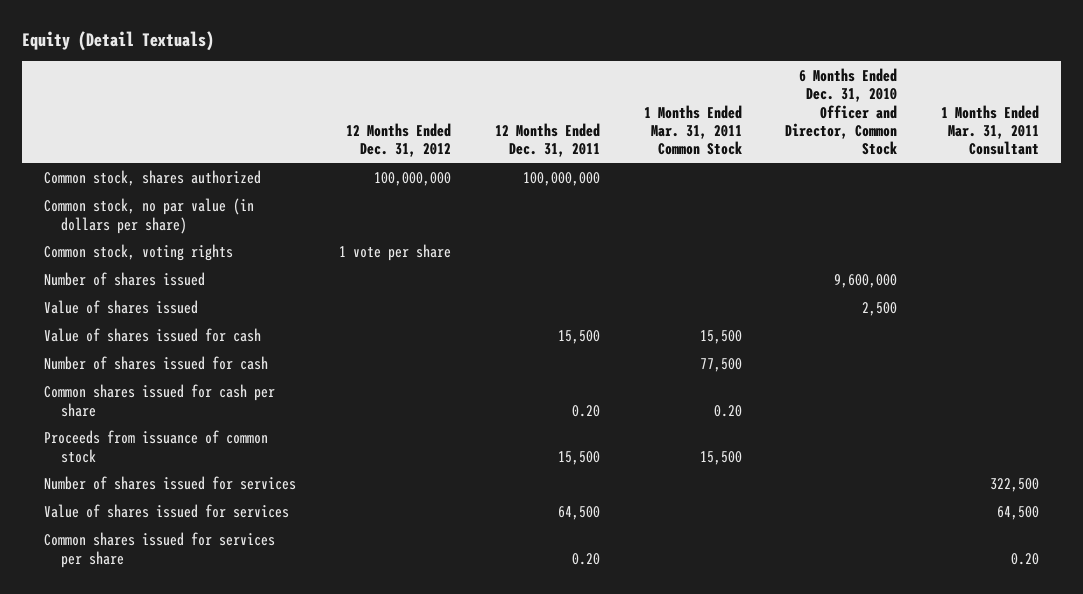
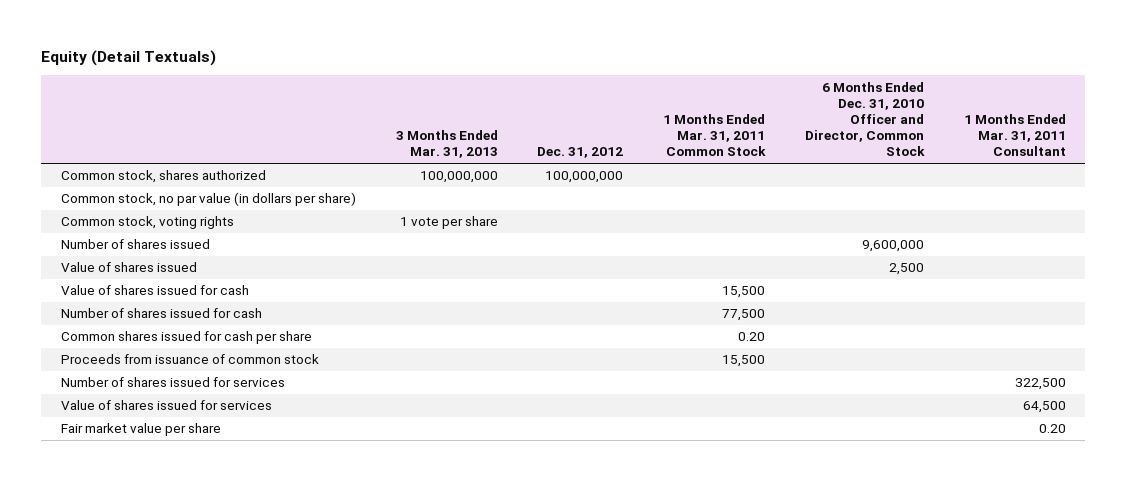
[346,122,452,158] 12 Months Ended Dec. 31, 2012 -> none
[494,122,600,158] 12 Months Ended Dec. 31, 2011 -> none
none -> [395,130,498,159] 3 Months Ended Mar. 31, 2013
none -> [537,147,624,159] Dec. 31, 2012
[43,532,275,568] Common shares issued for services per share -> none
none -> [60,423,221,437] Fair market value per share

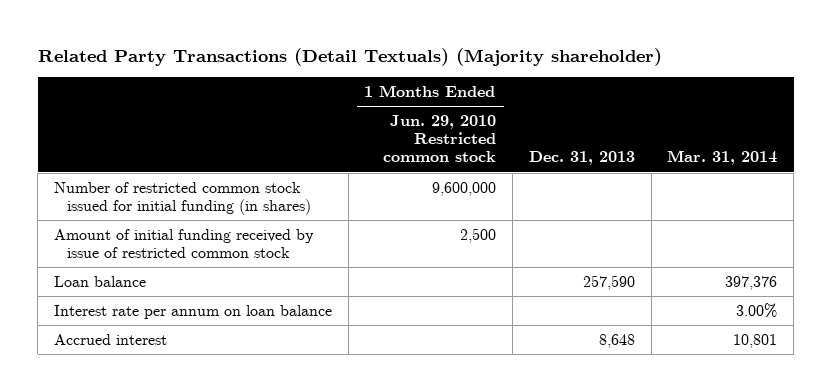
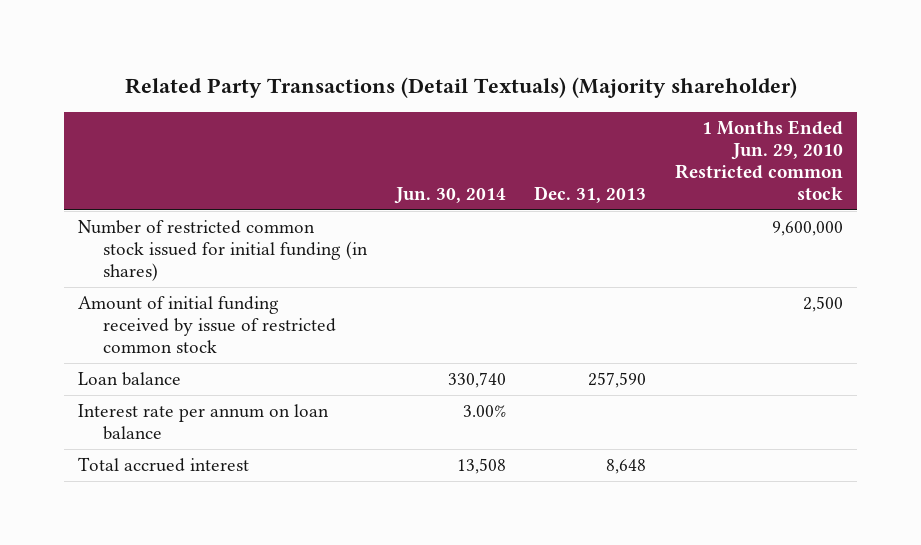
[667,150,778,166] Mar. 31, 2014 -> none
none -> [393,187,506,205] Jun. 30, 2014
[54,333,168,345] Accrued interest -> [78,456,250,472] Total accrued interest

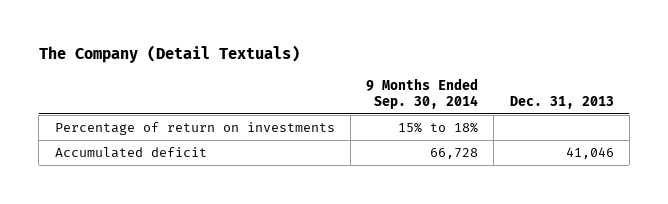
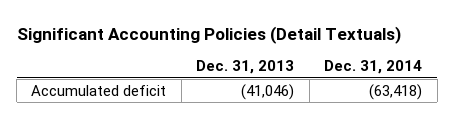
[38,45,300,64] The Company (Detail Textuals) -> [16,25,401,44] Significant Accounting Policies (Detail Textuals)
[366,77,479,109] 9 Months Ended Sep. 30, 2014 -> none
none -> [324,60,423,75] Dec. 31, 2014
[54,122,335,136] Percentage of return on investments -> none
[565,147,614,160] 41,046 -> [241,83,295,100] (41,046)

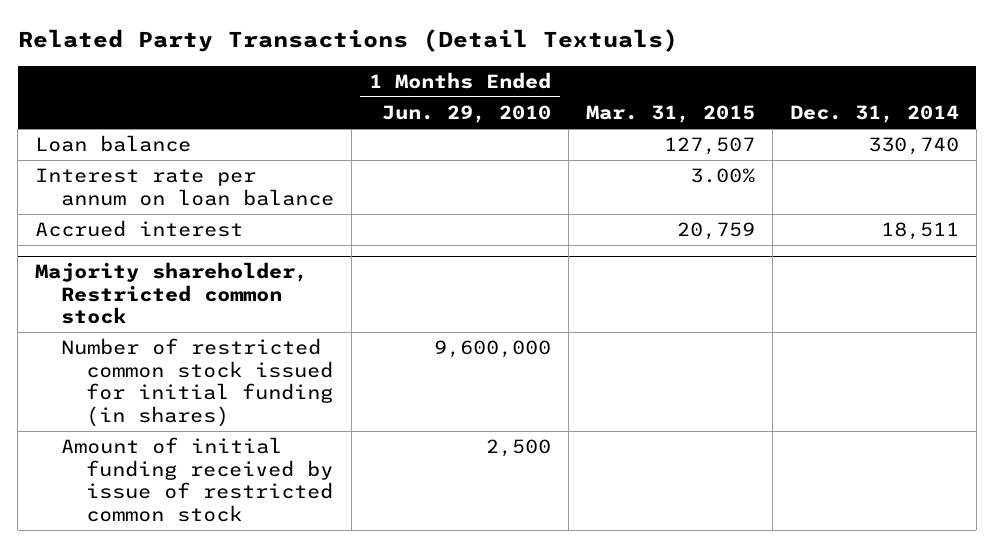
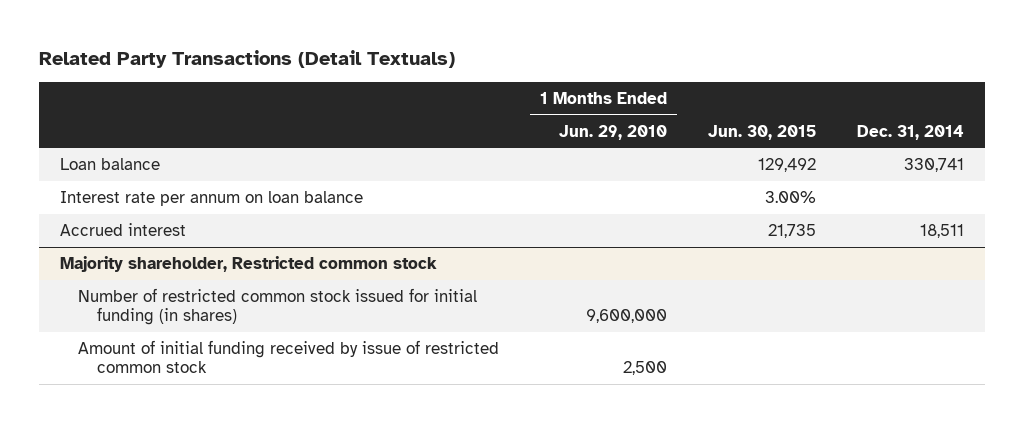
[585,105,755,124] Mar. 31, 2015 -> none
none -> [708,124,817,140] Jun. 30, 2015
[867,137,959,156] 330,740 -> [904,158,965,173] 330,741

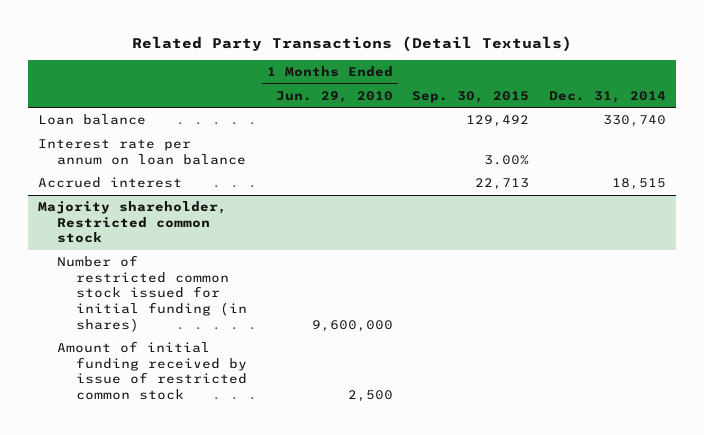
[708,124,817,140] Jun. 30, 2015 -> none
none -> [412,90,530,103] Sep. 30, 2015
[904,158,965,173] 330,741 -> [603,115,667,128] 330,740
[920,224,965,239] 18,511 -> [612,178,667,191] 18,515

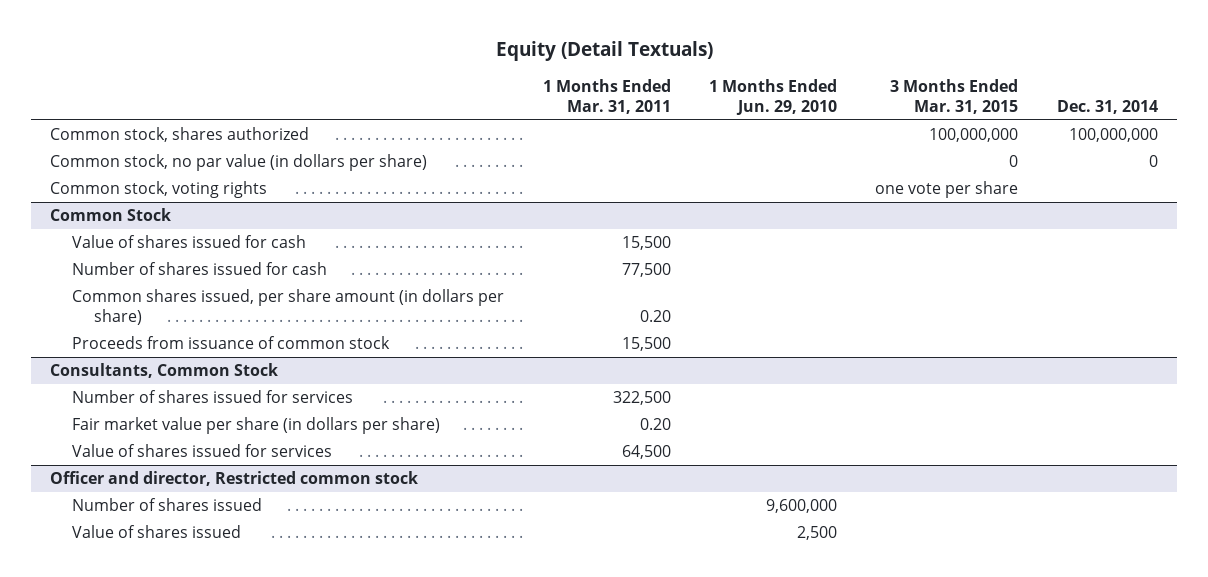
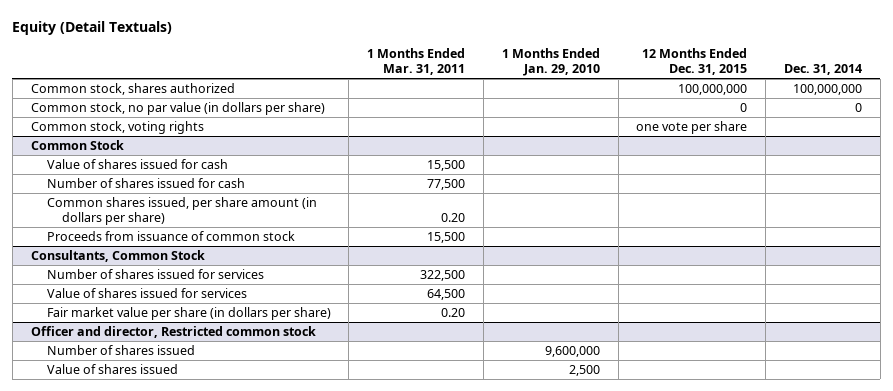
[709,78,838,115] 1 Months Ended Jun. 29, 2010 -> none
[890,78,1019,114] 3 Months Ended Mar. 31, 2015 -> none
none -> [501,48,600,77] 1 Months Ended Jan. 29, 2010
none -> [642,48,748,76] 12 Months Ended Dec. 31, 2015
[72,417,441,435] Fair market value per share (in dollars per share) -> [46,307,331,321] Fair market value per share (in dollars per share)

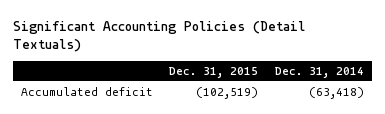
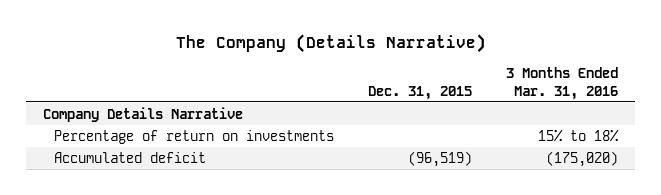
[12,21,305,53] Significant Accounting Policies (Detail Textuals) -> [175,33,486,53] The Company (Details Narrative)
[274,67,364,79] Dec. 31, 2014 -> none
none -> [505,67,618,100] 3 Months Ended Mar. 31, 2016
none -> [43,107,244,123] Company Details Narrative
none -> [54,130,335,145] Percentage of return on investments
[196,86,259,99] (102,519) -> [408,151,473,168] (96,519)

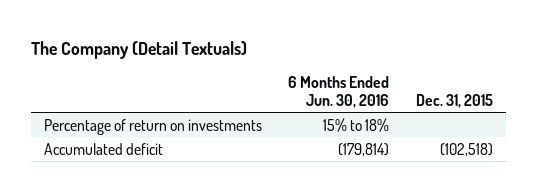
[175,33,486,53] The Company (Details Narrative) -> [30,40,247,59] The Company (Detail Textuals)
[505,67,618,100] 3 Months Ended Mar. 31, 2016 -> none
none -> [288,75,390,108] 6 Months Ended Jun. 30, 2016
[43,107,244,123] Company Details Narrative -> none
[408,151,473,168] (96,519) -> [439,142,493,156] (102,518)

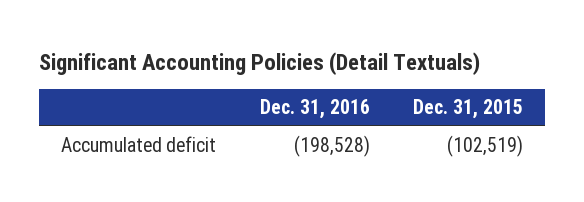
[30,40,247,59] The Company (Detail Textuals) -> [39,51,481,75] Significant Accounting Policies (Detail Textuals)
[288,75,390,108] 6 Months Ended Jun. 30, 2016 -> none
none -> [259,99,370,120] Dec. 31, 2016
[43,118,262,135] Percentage of return on investments -> none
[439,142,493,156] (102,518) -> [447,135,524,158] (102,519)

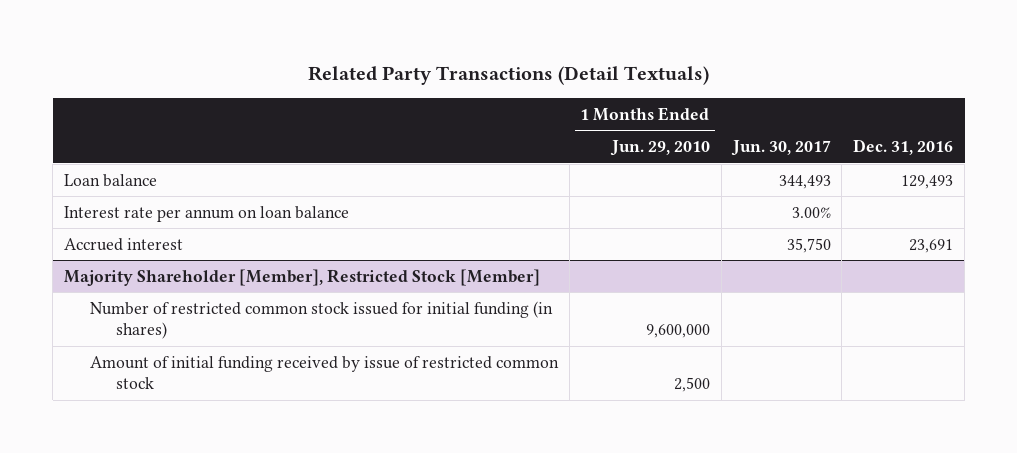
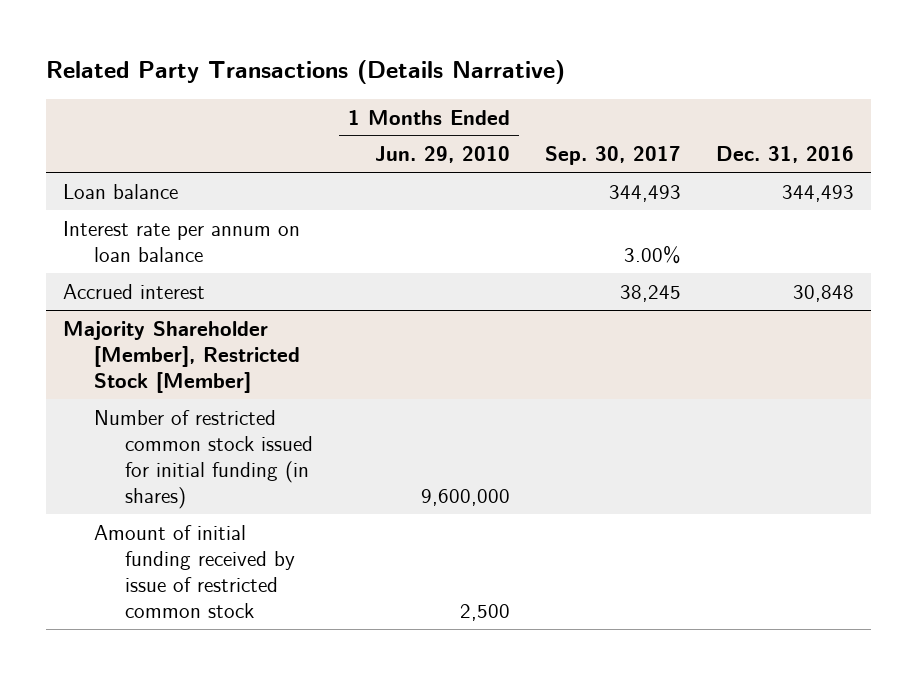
[307,65,709,85] Related Party Transactions (Detail Textuals) -> [45,60,565,85] Related Party Transactions (Details Narrative)
[730,140,831,157] Jun. 30, 2017 -> none
none -> [545,146,682,166] Sep. 30, 2017
[901,174,954,189] 129,493 -> [781,184,854,202] 344,493
[909,238,954,253] 23,691 -> [792,284,854,302] 30,848

